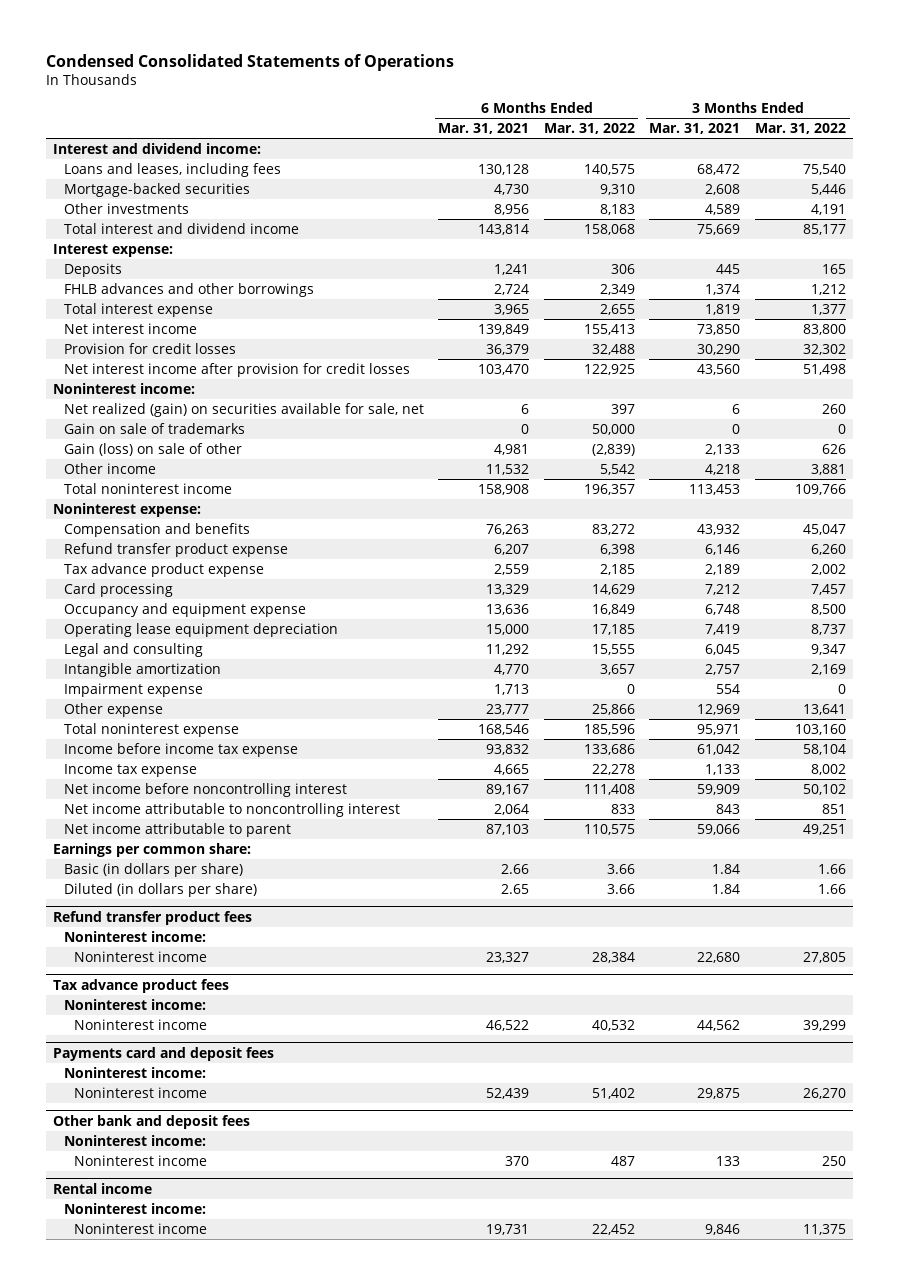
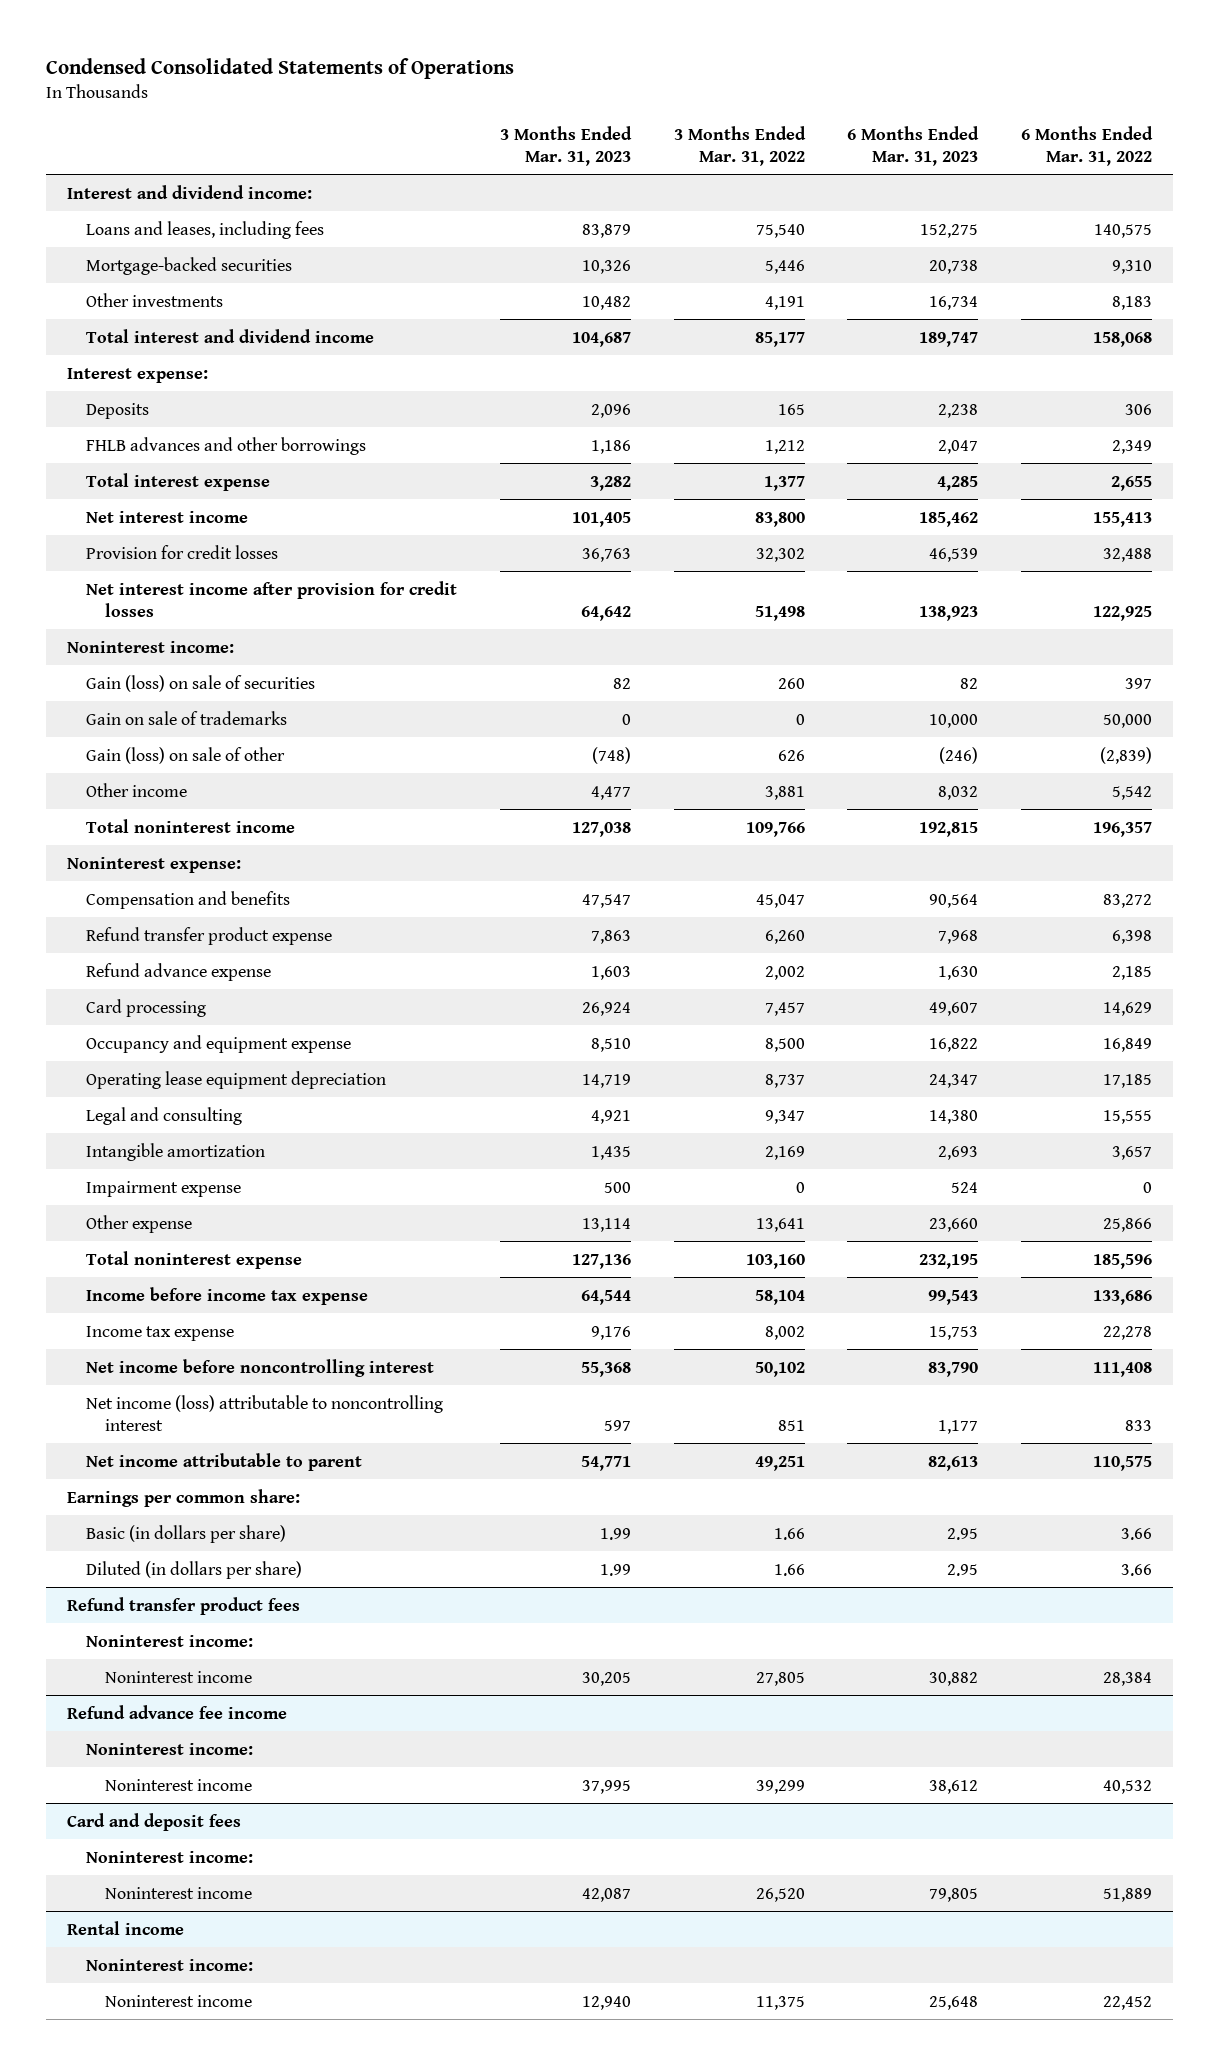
[438,122,530,134] Mar. 31, 2021 -> none
[649,122,741,134] Mar. 31, 2021 -> none
none -> [499,125,632,166] 3 Months Ended Mar. 31, 2023
none -> [847,125,980,166] 6 Months Ended Mar. 31, 2023
[63,402,424,417] Net realized (gain) on securities available for sale, net -> [86,674,316,692] Gain (loss) on sale of securities
[63,562,264,577] Tax advance product expense -> [86,962,272,981] Refund advance expense
[63,802,400,817] Net income attributable to noncontrolling interest -> [86,1394,444,1431] Net income (loss) attributable to noncontrolling interest
[53,978,230,993] Tax advance product fees -> none
none -> [67,1704,288,1719] Refund advance fee income
[63,1066,206,1078] Noninterest income: -> none
[74,1086,208,1098] Noninterest income -> none
[53,1114,251,1129] Other bank and deposit fees -> none
[53,1046,275,1061] Payments card and deposit fees -> [67,1812,242,1831] Card and deposit fees
[610,1155,635,1166] 487 -> [1102,1887,1152,1902] 51,889
[821,1155,846,1166] 250 -> [755,1887,805,1902] 26,520

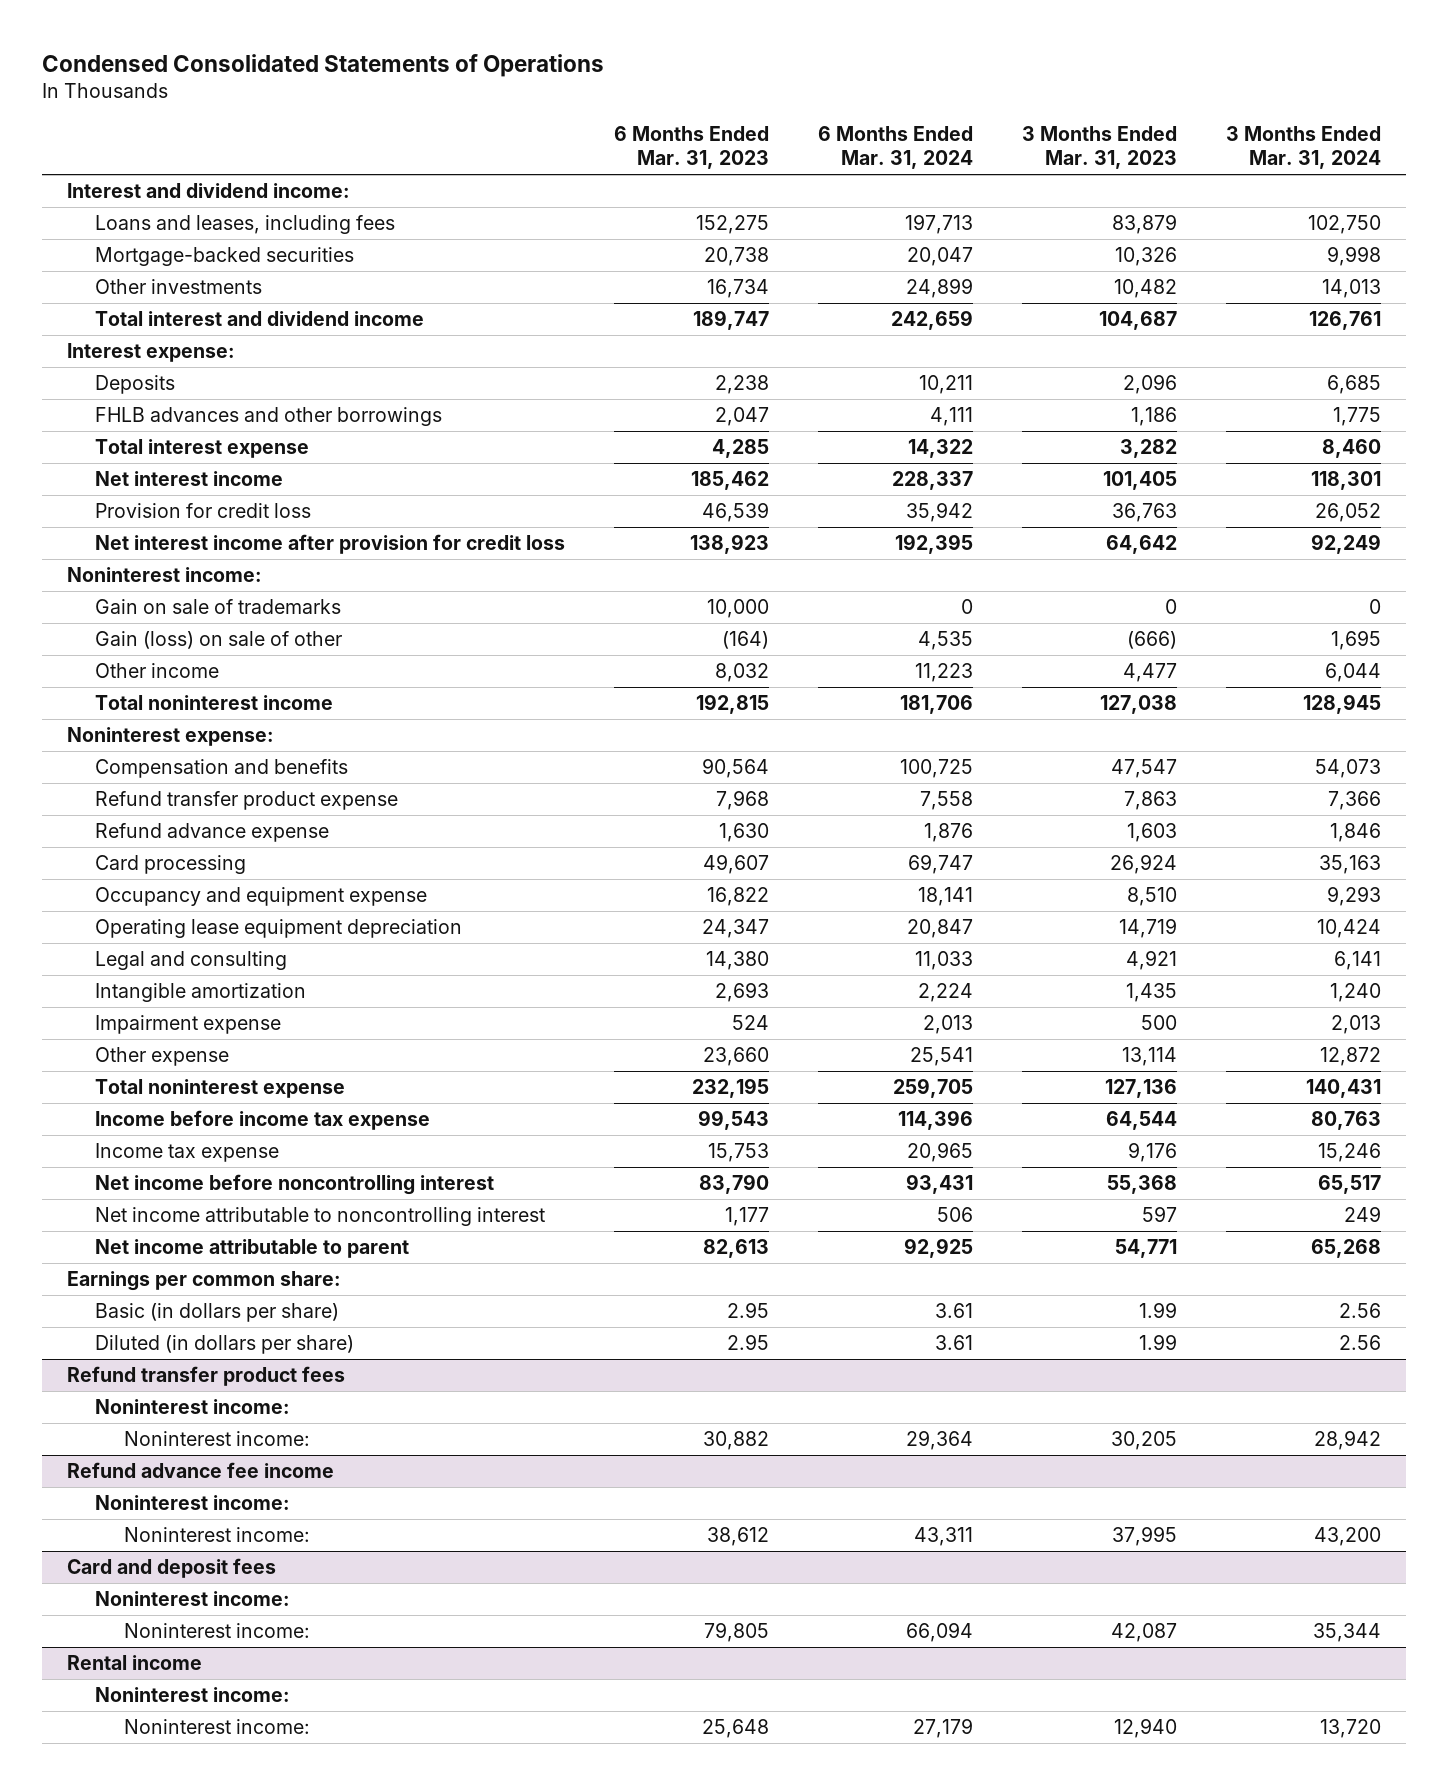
[673,125,806,166] 3 Months Ended Mar. 31, 2022 -> none
[1020,125,1153,166] 6 Months Ended Mar. 31, 2022 -> none
none -> [818,125,974,170] 6 Months Ended Mar. 31, 2024
none -> [1226,125,1382,170] 3 Months Ended Mar. 31, 2024
[86,544,279,559] Provision for credit losses -> [95,503,312,519] Provision for credit loss
[86,580,458,617] Net interest income after provision for credit losses -> [95,534,566,555] Net interest income after provision for credit loss
[86,674,316,692] Gain (loss) on sale of securities -> none
[591,746,631,764] (748) -> [1127,631,1178,650] (666)
[939,746,979,764] (246) -> [722,631,770,650] (164)
[86,1394,444,1431] Net income (loss) attributable to noncontrolling interest -> [95,1207,546,1227] Net income attributable to noncontrolling interest
[105,1670,253,1683] Noninterest income -> [124,1431,311,1447] Noninterest income:
[105,1778,253,1791] Noninterest income -> [124,1527,311,1543] Noninterest income:
[105,1886,253,1899] Noninterest income -> [124,1623,311,1639] Noninterest income:
[105,1994,253,2007] Noninterest income -> [124,1719,311,1735] Noninterest income:

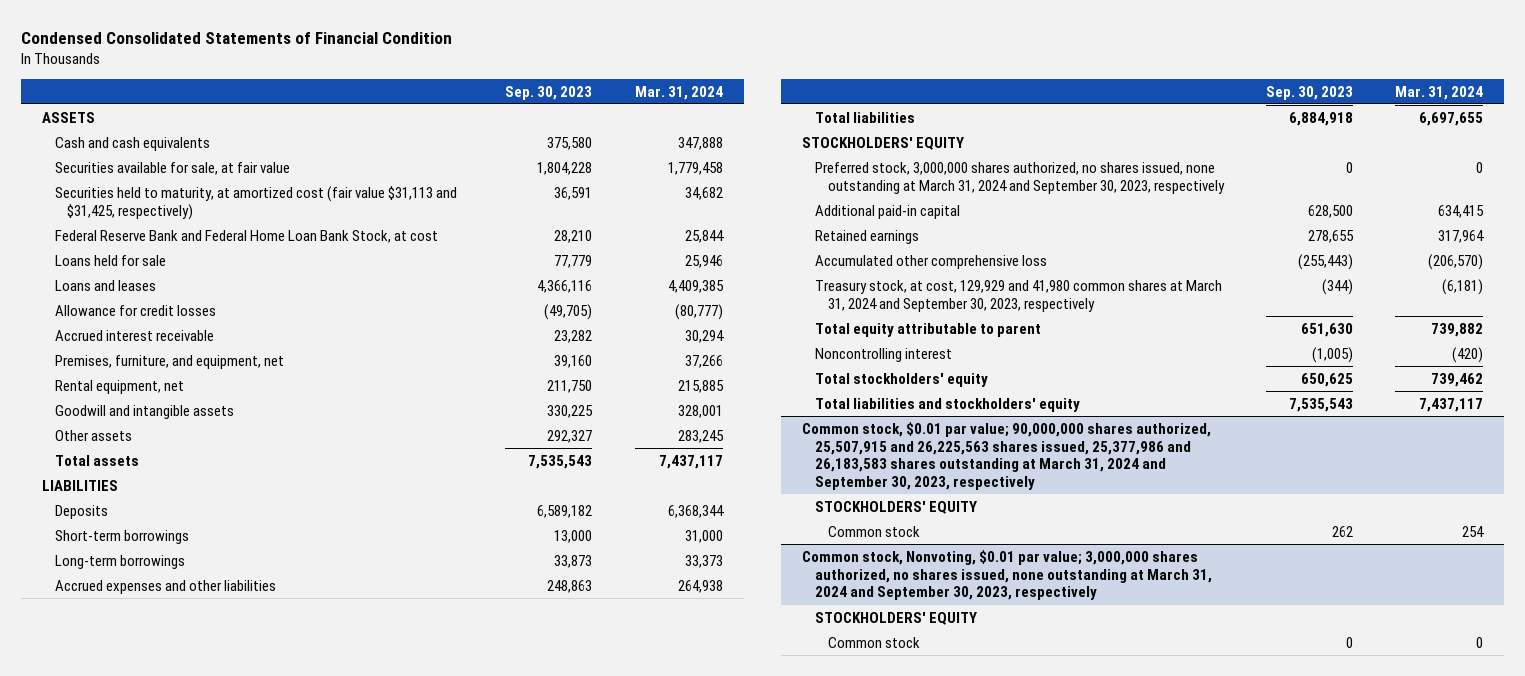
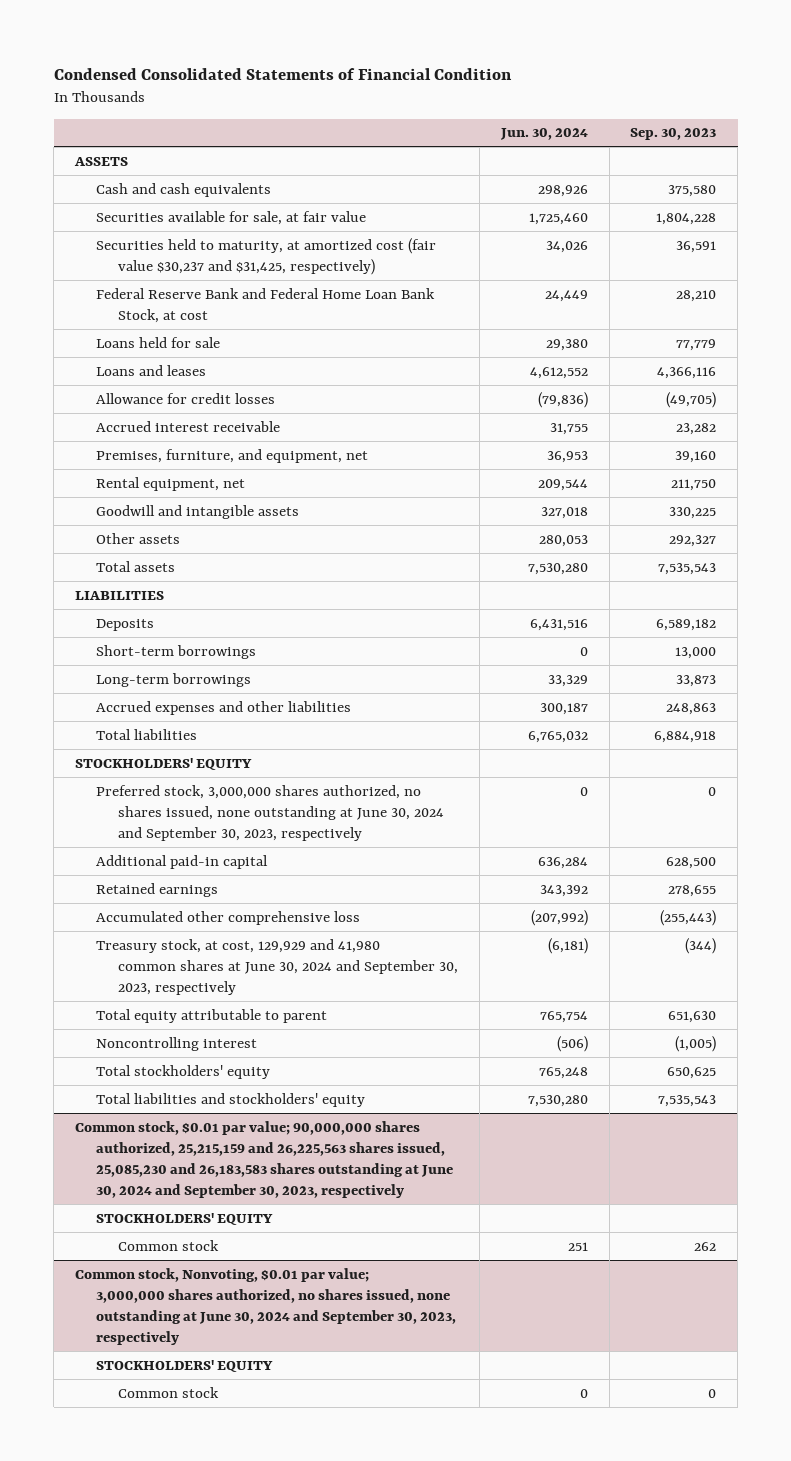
[634,85,723,100] Mar. 31, 2024 -> none
none -> [499,128,588,141] Jun. 30, 2024
[54,185,457,220] Securities held to maturity, at amortized cost (fair value $31,113 and $31,425, respectively) -> [96,237,437,275] Securities held to maturity, at amortized cost (fair value $30,237 and $31,425, respectively)
[814,161,1225,194] Preferred stock, 3,000,000 shares authorized, no shares issued, none outstanding at March 31, 2024 and September 30, 2023, respectively -> [96,784,444,842] Preferred stock, 3,000,000 shares authorized, no shares issued, none outstanding at June 30, 2024 and September 30, 2023, respectively
[814,279,1222,312] Treasury stock, at cost, 129,929 and 41,980 common shares at March 31, 2024 and September 30, 2023, respectively -> [96,938,458,996] Treasury stock, at cost, 129,929 and 41,980 common shares at June 30, 2024 and September 30, 2023, respectively
[802,421,1212,491] Common stock, $0.01 par value; 90,000,000 shares authorized, 25,507,915 and 26,225,563 shares issued, 25,377,986 and 26,183,583 shares outstanding at March 31, 2024 and September 30, 2023, respectively -> [74,1120,454,1199] Common stock, $0.01 par value; 90,000,000 shares authorized, 25,215,159 and 26,225,563 shares issued, 25,085,230 and 26,183,583 shares outstanding at June 30, 2024 and September 30, 2023, respectively
[802,549,1212,601] Common stock, Nonvoting, $0.01 par value; 3,000,000 shares authorized, no shares issued, none outstanding at March 31, 2024 and September 30, 2023, respectively -> [74,1267,457,1346] Common stock, Nonvoting, $0.01 par value; 3,000,000 shares authorized, no shares issued, none outstanding at June 30, 2024 and September 30, 2023, respectively

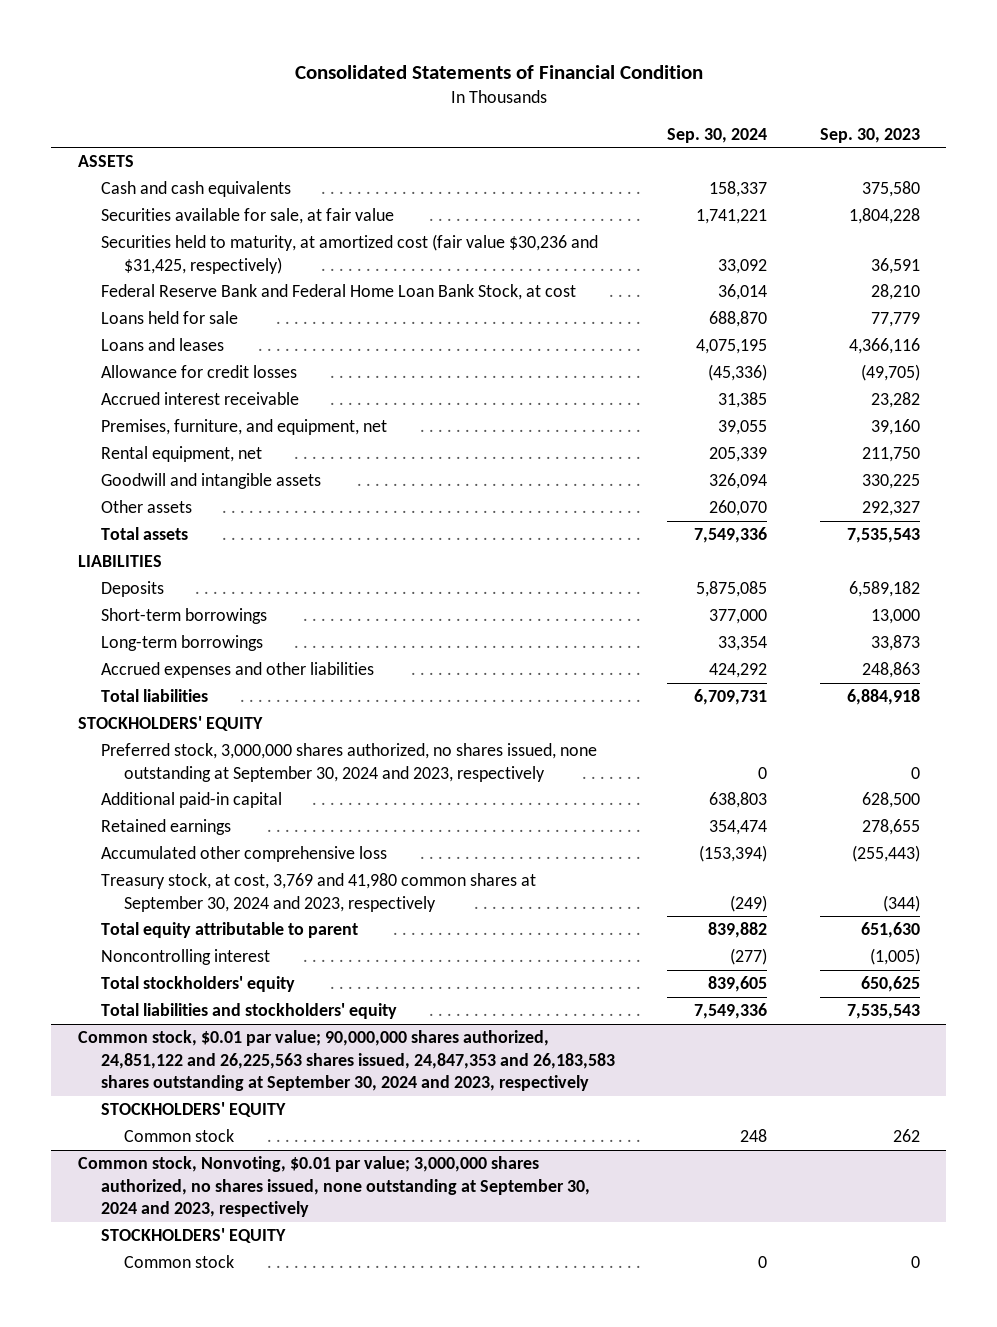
[53,67,512,80] Condensed Consolidated Statements of Financial Condition -> [294,64,703,79] Consolidated Statements of Financial Condition
[499,128,588,141] Jun. 30, 2024 -> none
none -> [667,127,768,143] Sep. 30, 2024
[96,237,437,275] Securities held to maturity, at amortized cost (fair value $30,237 and $31,425, respectively) -> [100,234,598,274] Securities held to maturity, at amortized cost (fair value $30,236 and $31,425, respectively)
[96,784,444,842] Preferred stock, 3,000,000 shares authorized, no shares issued, none outstanding at June 30, 2024 and September 30, 2023, respectively -> [100,743,597,782] Preferred stock, 3,000,000 shares authorized, no shares issued, none outstanding at September 30, 2024 and 2023, respectively
[96,938,458,996] Treasury stock, at cost, 129,929 and 41,980 common shares at June 30, 2024 and September 30, 2023, respectively -> [100,873,536,912] Treasury stock, at cost, 3,769 and 41,980 common shares at September 30, 2024 and 2023, respectively
[74,1120,454,1199] Common stock, $0.01 par value; 90,000,000 shares authorized, 25,215,159 and 26,225,563 shares issued, 25,085,230 and 26,183,583 shares outstanding at June 30, 2024 and September 30, 2023, respectively -> [77,1030,615,1091] Common stock, $0.01 par value; 90,000,000 shares authorized, 24,851,122 and 26,225,563 shares issued, 24,847,353 and 26,183,583 shares outstanding at September 30, 2024 and 2023, respectively
[74,1267,457,1346] Common stock, Nonvoting, $0.01 par value; 3,000,000 shares authorized, no shares issued, none outstanding at June 30, 2024 and September 30, 2023, respectively -> [77,1156,590,1217] Common stock, Nonvoting, $0.01 par value; 3,000,000 shares authorized, no shares issued, none outstanding at September 30, 2024 and 2023, respectively

